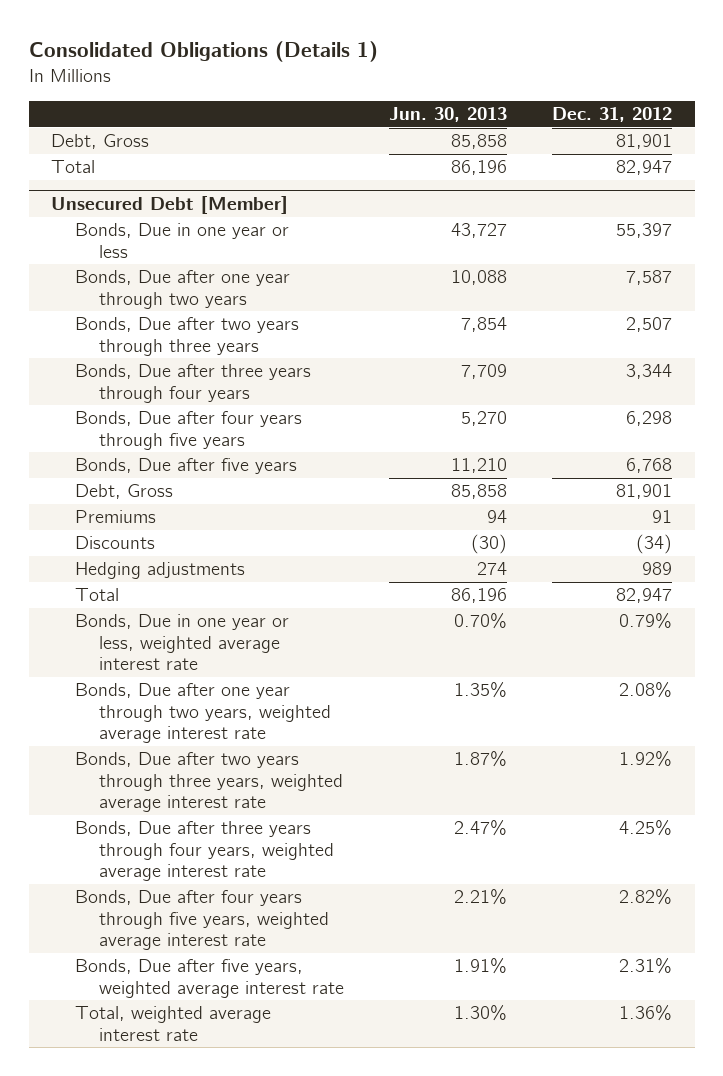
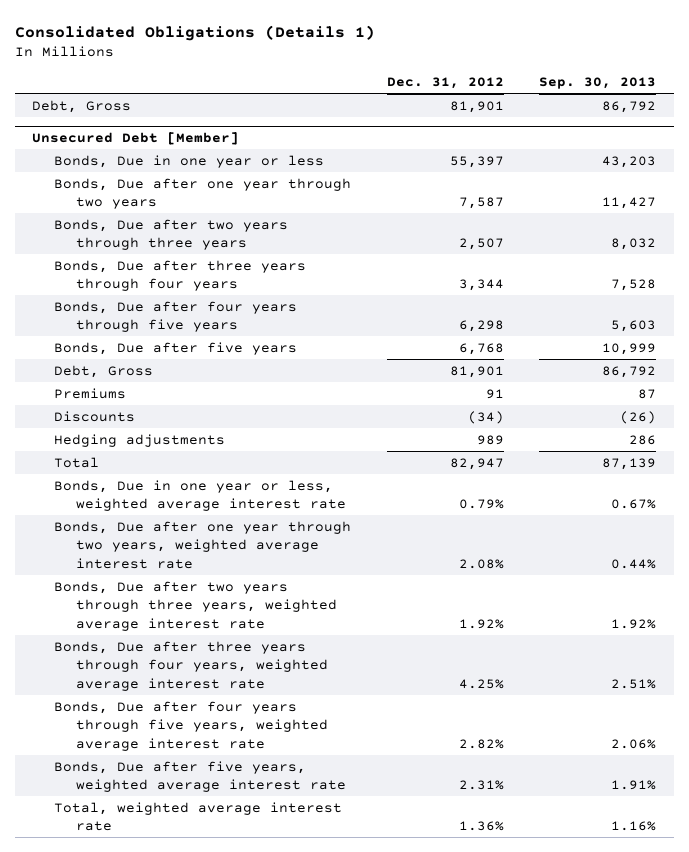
[389,107,508,123] Jun. 30, 2013 -> none
none -> [539,77,657,90] Sep. 30, 2013
[51,160,96,174] Total -> none

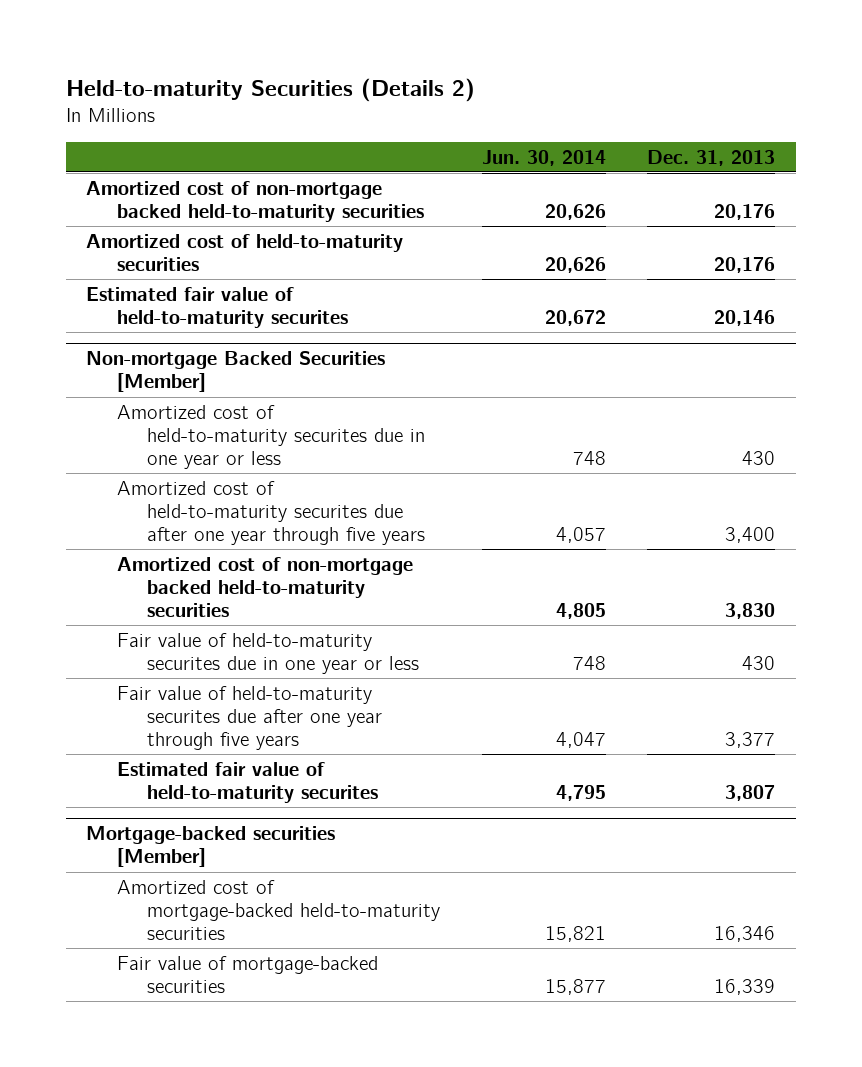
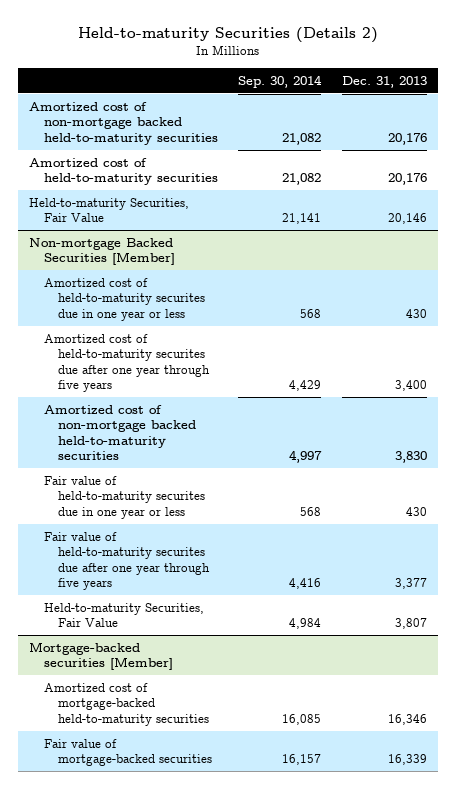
[481,149,606,166] Jun. 30, 2014 -> none
none -> [238,74,323,88] Sep. 30, 2014
[86,286,348,328] Estimated fair value of held-to-maturity securites -> [28,197,189,223] Held-to-maturity Securities, Fair Value
[116,761,379,803] Estimated fair value of held-to-maturity securites -> [43,602,204,628] Held-to-maturity Securities, Fair Value

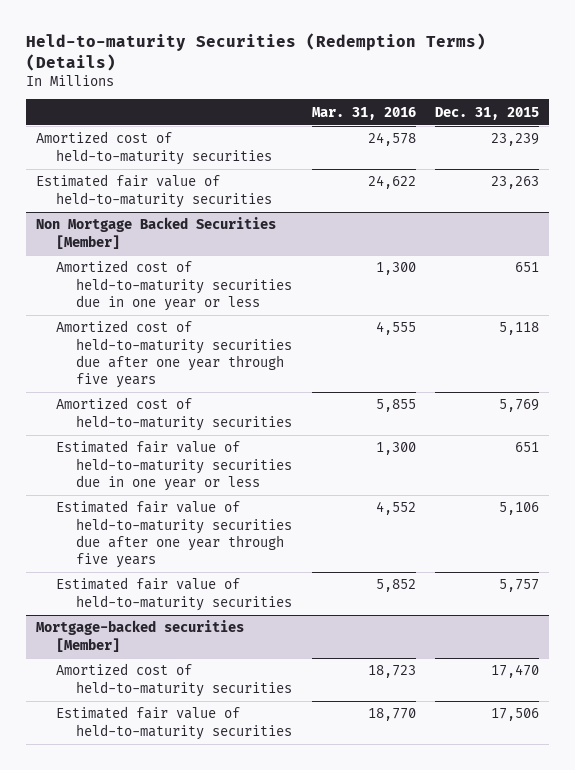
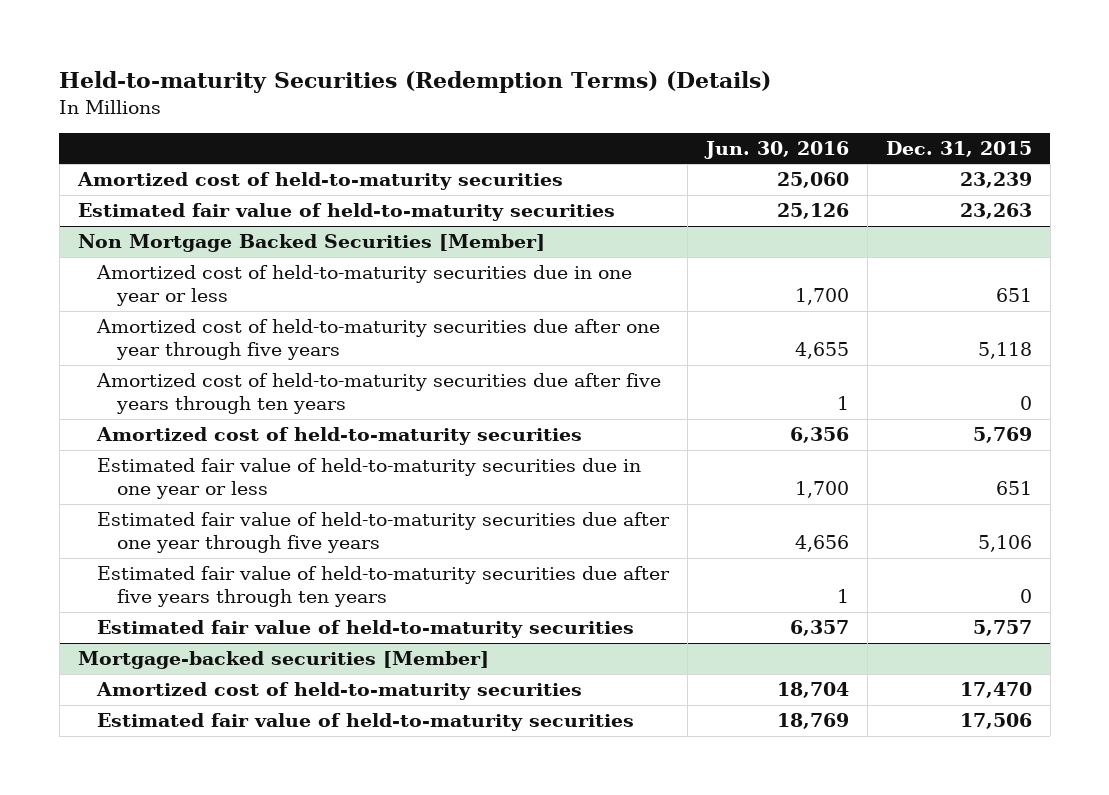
[311,106,416,120] Mar. 31, 2016 -> none
none -> [704,140,850,159] Jun. 30, 2016
none -> [96,373,662,415] Amortized cost of held-to-maturity securities due after five years through ten years
none -> [97,566,671,608] Estimated fair value of held-to-maturity securities due after five years through ten years

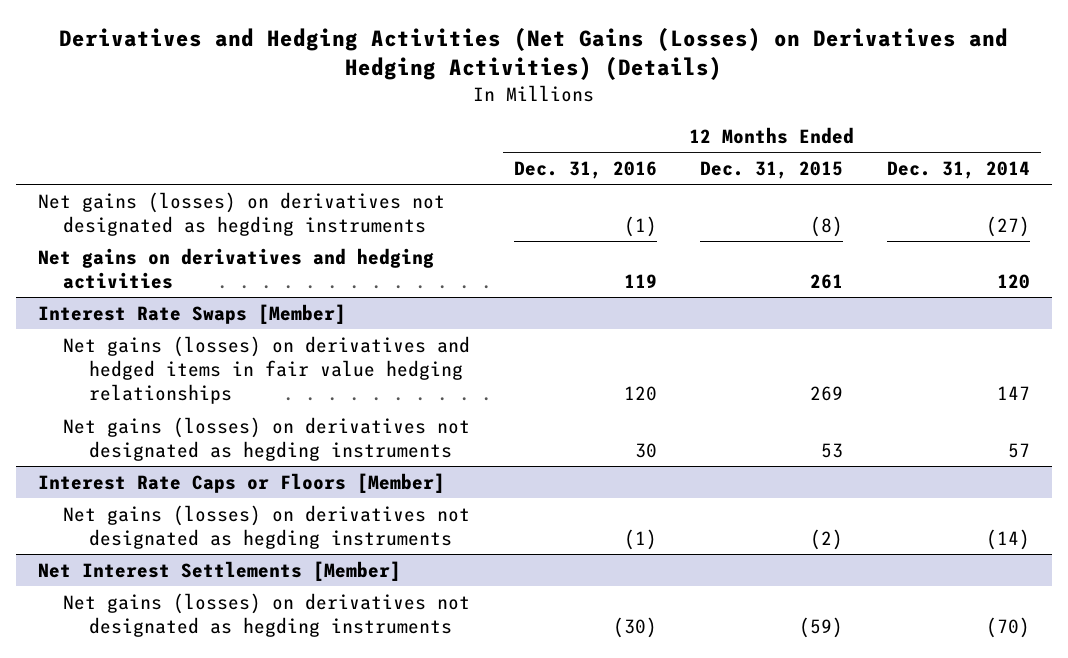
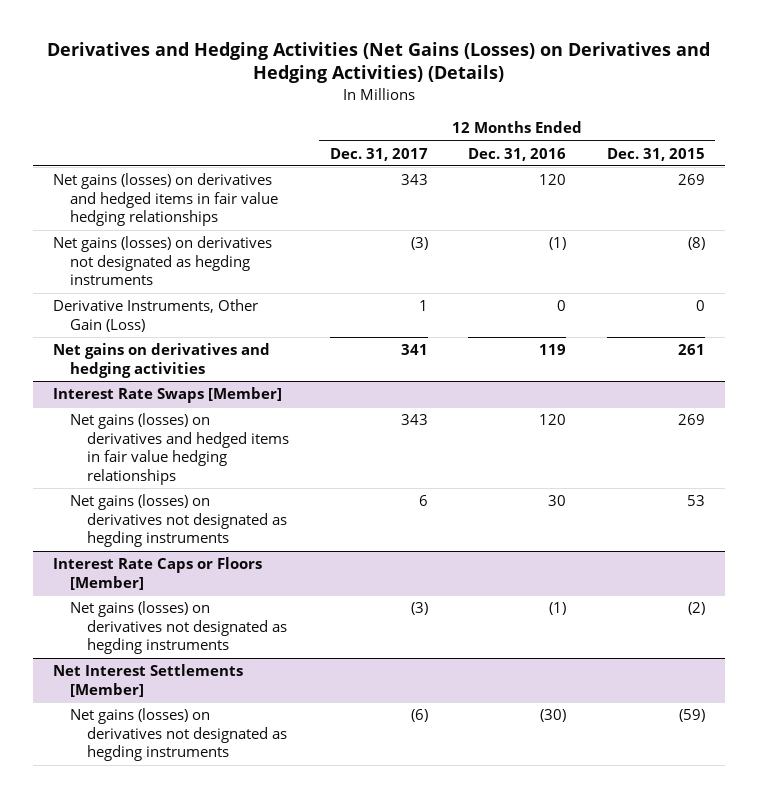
[886,161,1030,180] Dec. 31, 2014 -> none
none -> [329,147,428,161] Dec. 31, 2017
none -> [52,173,278,227] Net gains (losses) on derivatives and hedged items in fair value hedging relationships
none -> [52,299,258,332] Derivative Instruments, Other Gain (Loss)

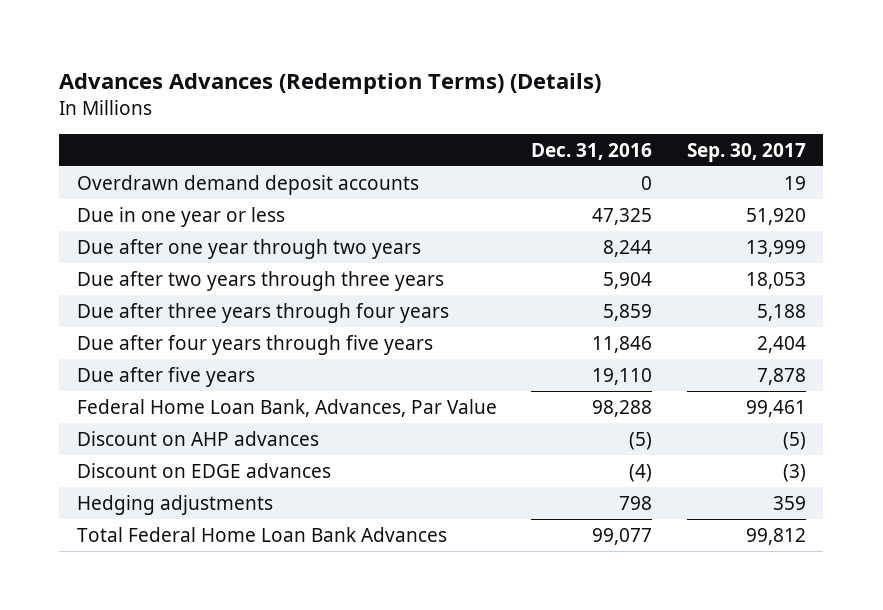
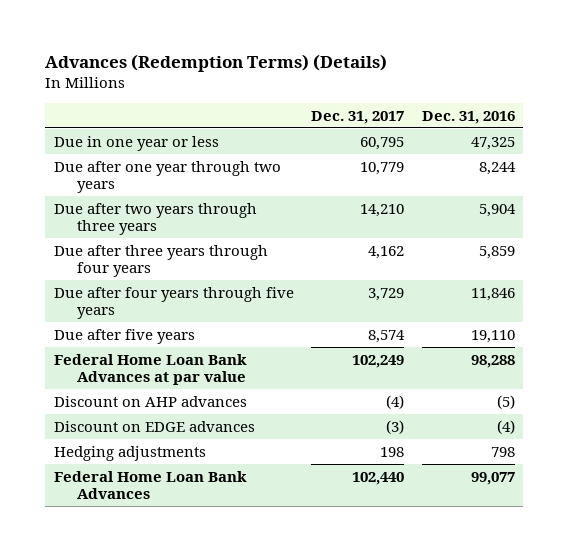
[59,73,602,95] Advances Advances (Redemption Terms) (Details) -> [45,54,388,73] Advances (Redemption Terms) (Details)
[686,142,806,162] Sep. 30, 2017 -> none
none -> [311,110,405,124] Dec. 31, 2017
[76,174,419,195] Overdrawn demand deposit accounts -> none
[76,398,497,417] Federal Home Loan Bank, Advances, Par Value -> [54,353,248,385] Federal Home Loan Bank Advances at par value
[76,526,447,542] Total Federal Home Loan Bank Advances -> [54,470,248,499] Federal Home Loan Bank Advances

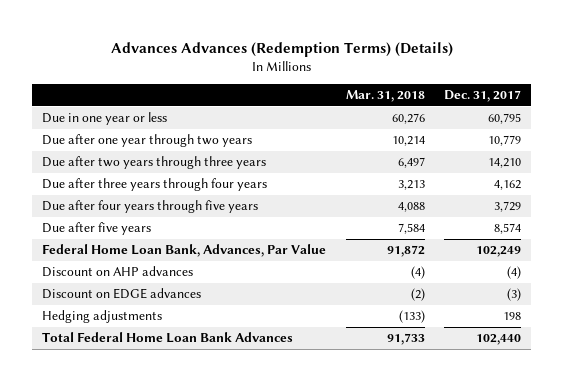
[45,54,388,73] Advances (Redemption Terms) (Details) -> [110,41,453,57] Advances Advances (Redemption Terms) (Details)
[421,110,515,124] Dec. 31, 2016 -> none
none -> [345,90,425,103] Mar. 31, 2018
[54,353,248,385] Federal Home Loan Bank Advances at par value -> [42,244,327,258] Federal Home Loan Bank, Advances, Par Value
[54,470,248,499] Federal Home Loan Bank Advances -> [42,332,294,344] Total Federal Home Loan Bank Advances

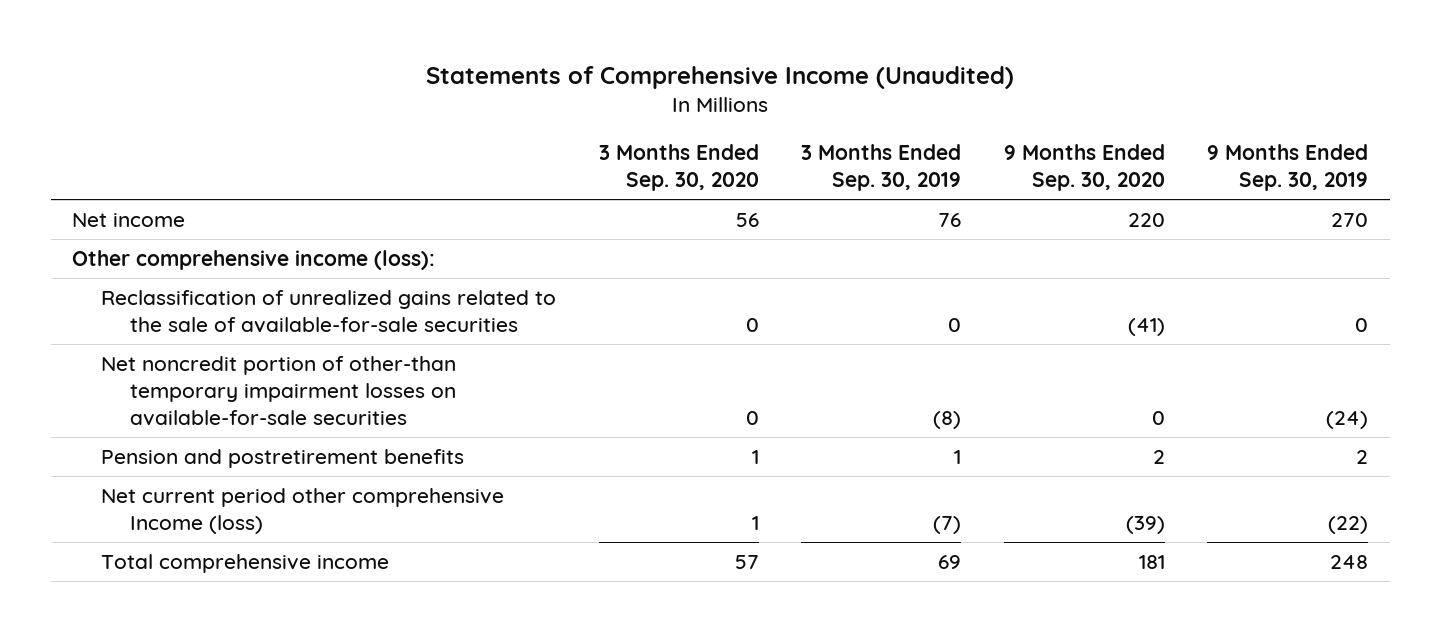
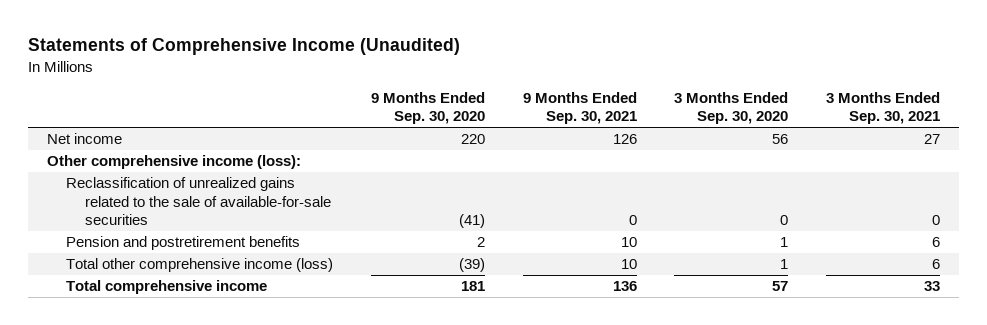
[801,144,962,192] 3 Months Ended Sep. 30, 2019 -> none
[1207,144,1369,192] 9 Months Ended Sep. 30, 2019 -> none
none -> [522,92,637,125] 9 Months Ended Sep. 30, 2021
none -> [826,92,941,125] 3 Months Ended Sep. 30, 2021
[101,356,457,426] Net noncredit portion of other-than temporary impairment losses on available-for-sale securities -> none
[101,488,505,534] Net current period other comprehensive Income (loss) -> [65,258,333,273] Total other comprehensive income (loss)

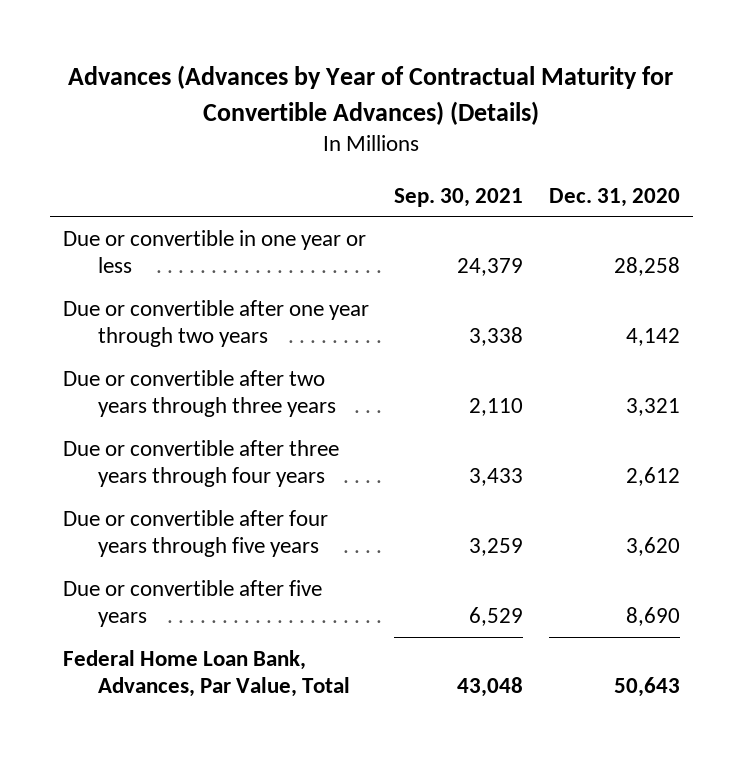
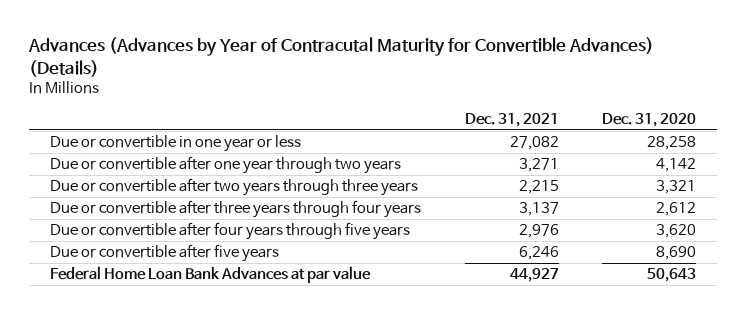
[68,65,674,125] Advances (Advances by Year of Contractual Maturity for Convertible Advances) (Details) -> [27,37,654,77] Advances (Advances by Year of Contracutal Maturity for Convertible Advances) (Details)
[394,187,524,207] Sep. 30, 2021 -> none
none -> [464,113,559,128] Dec. 31, 2021
[62,649,350,697] Federal Home Loan Bank, Advances, Par Value, Total -> [50,266,372,284] Federal Home Loan Bank Advances at par value

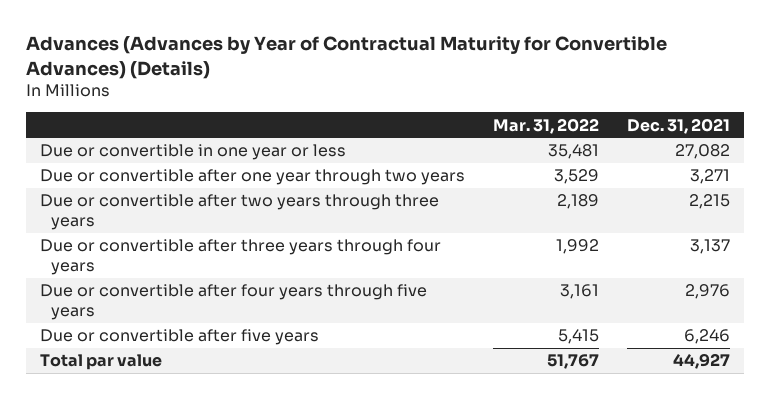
[27,37,654,77] Advances (Advances by Year of Contracutal Maturity for Convertible Advances) (Details) -> [25,36,667,80] Advances (Advances by Year of Contractual Maturity for Convertible Advances) (Details)
[601,113,696,128] Dec. 31, 2020 -> none
none -> [492,117,599,134] Mar. 31, 2022
[50,266,372,284] Federal Home Loan Bank Advances at par value -> [39,354,162,371] Total par value

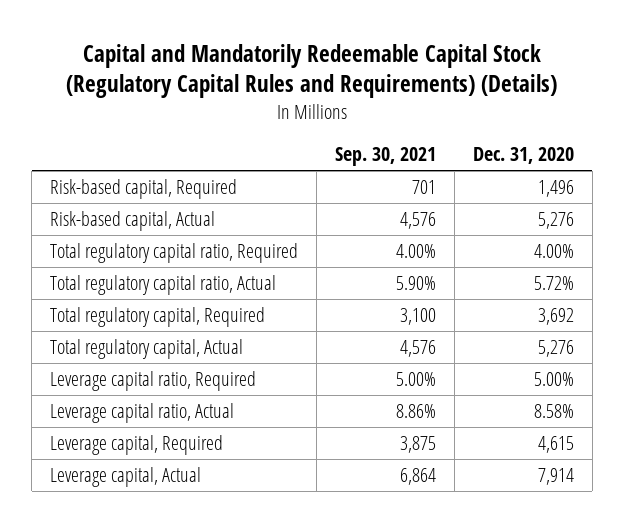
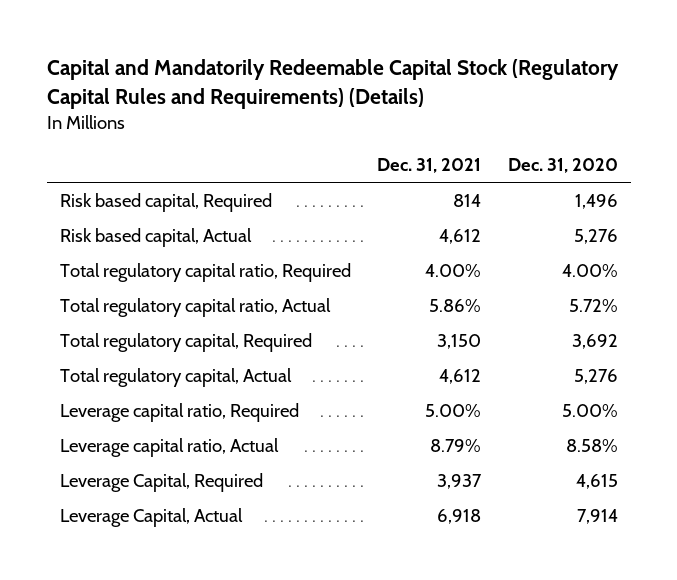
[334,147,436,167] Sep. 30, 2021 -> none
none -> [377,158,482,174] Dec. 31, 2021
[49,178,237,199] Risk-based capital, Required -> [59,193,272,213] Risk based capital, Required
[49,210,215,231] Risk-based capital, Actual -> [59,228,252,248] Risk based capital, Actual
[49,434,223,455] Leverage capital, Required -> [59,473,263,493] Leverage Capital, Required
[49,466,201,487] Leverage capital, Actual -> [59,508,243,528] Leverage Capital, Actual

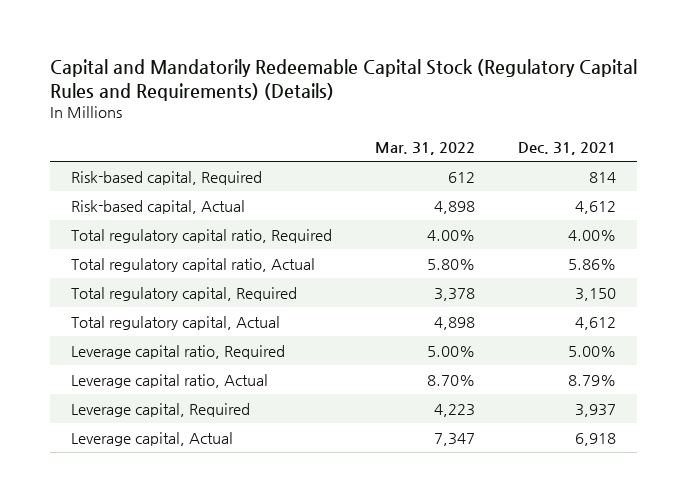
[507,158,618,174] Dec. 31, 2020 -> none
none -> [374,142,475,156] Mar. 31, 2022
[59,193,272,213] Risk based capital, Required -> [71,170,263,185] Risk-based capital, Required
[59,228,252,248] Risk based capital, Actual -> [71,199,246,214] Risk-based capital, Actual
[59,473,263,493] Leverage Capital, Required -> [71,402,251,417] Leverage capital, Required
[59,508,243,528] Leverage Capital, Actual -> [71,431,234,446] Leverage capital, Actual

